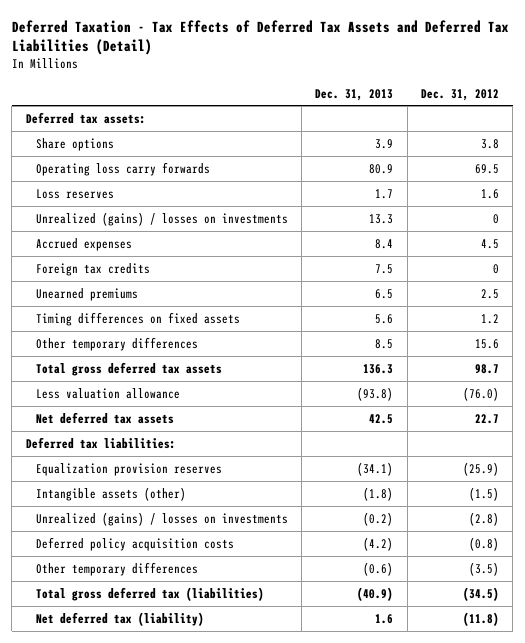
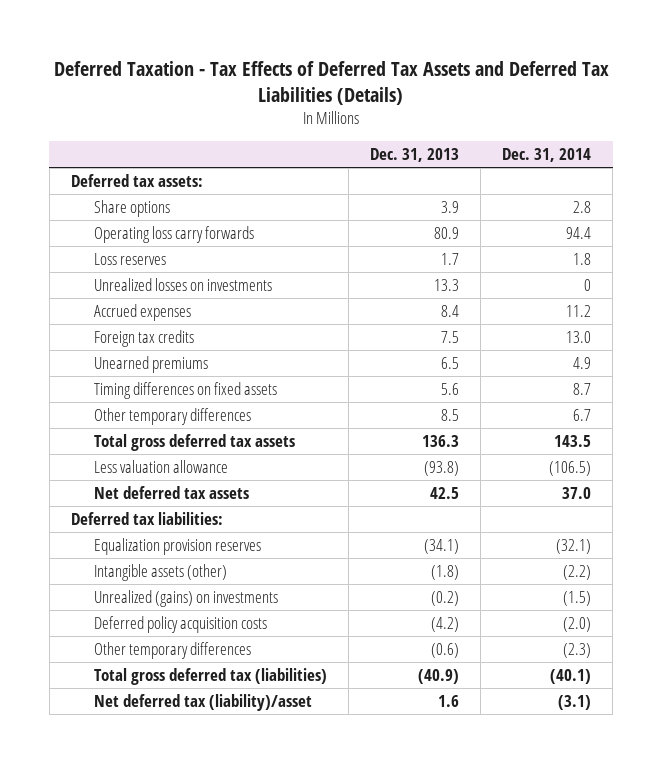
[11,19,509,56] Deferred Taxation - Tax Effects of Deferred Tax Assets and Deferred Tax Liabilities (Detail) -> [54,60,610,105] Deferred Taxation - Tax Effects of Deferred Tax Assets and Deferred Tax Liabilities (Details)
[421,88,500,101] Dec. 31, 2012 -> none
none -> [502,148,592,163] Dec. 31, 2014
[35,211,288,226] Unrealized (gains) / losses on investments -> [93,277,272,291] Unrealized losses on investments
[35,511,288,526] Unrealized (gains) / losses on investments -> [93,589,278,607] Unrealized (gains) on investments
[35,611,204,626] Net deferred tax (liability) -> [93,693,312,711] Net deferred tax (liability)/asset

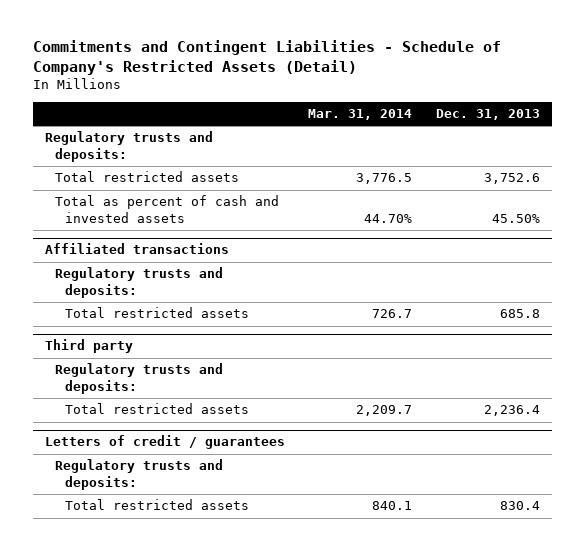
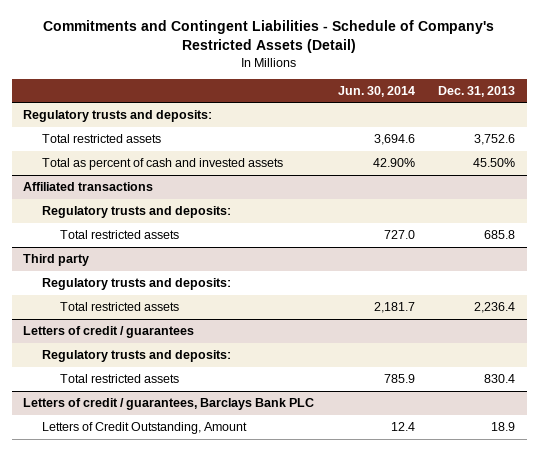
[308,109,413,121] Mar. 31, 2014 -> none
none -> [337,85,415,97] Jun. 30, 2014
none -> [23,398,315,411] Letters of credit / guarantees, Barclays Bank PLC
none -> [41,422,247,435] Letters of Credit Outstanding, Amount

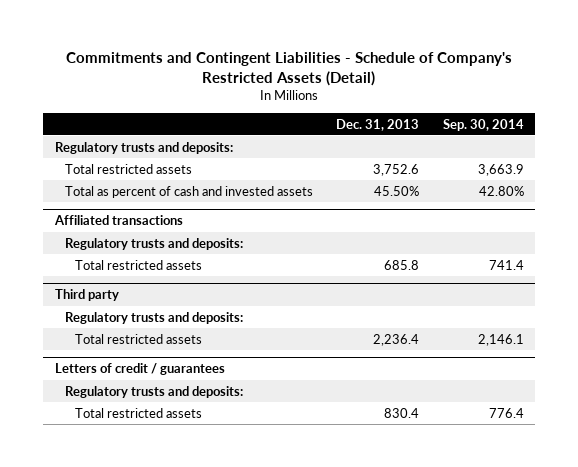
[337,85,415,97] Jun. 30, 2014 -> none
none -> [442,118,524,131] Sep. 30, 2014
[23,398,315,411] Letters of credit / guarantees, Barclays Bank PLC -> none
[41,422,247,435] Letters of Credit Outstanding, Amount -> none

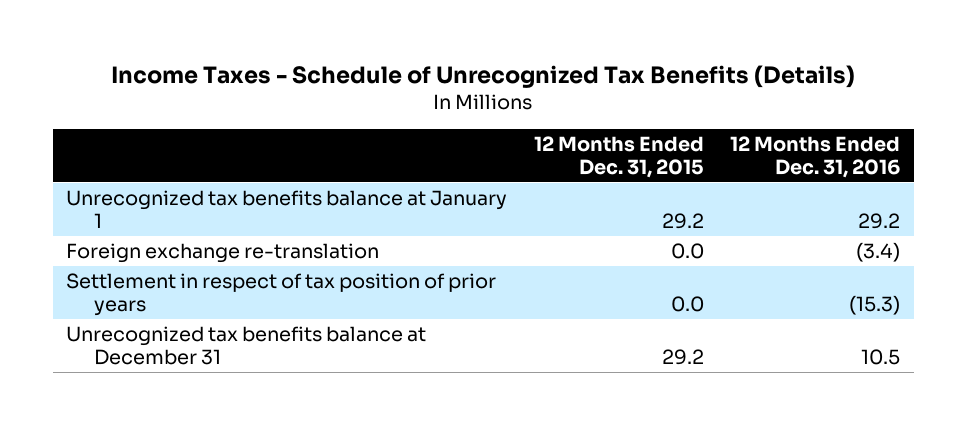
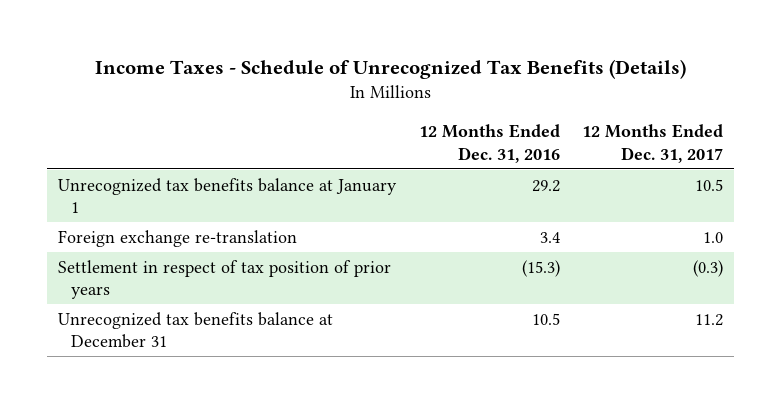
[533,135,704,178] 12 Months Ended Dec. 31, 2015 -> none
none -> [582,123,724,163] 12 Months Ended Dec. 31, 2017
[856,242,901,263] (3.4) -> [539,231,560,243] 3.4

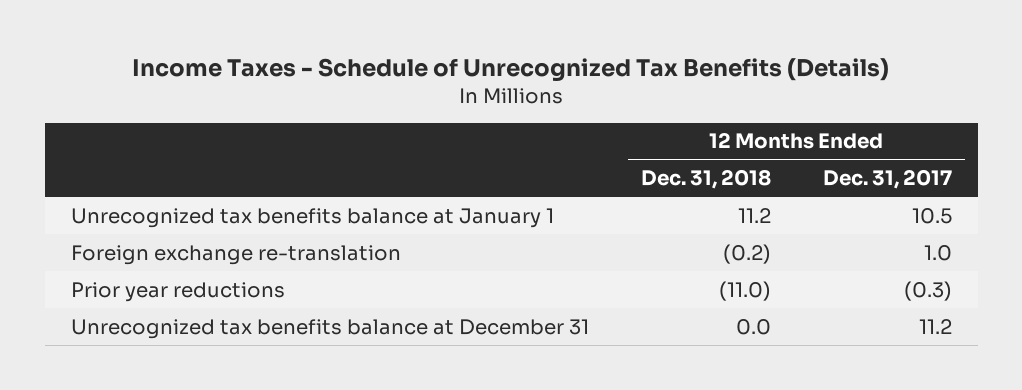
[418,123,560,163] 12 Months Ended Dec. 31, 2016 -> none
none -> [640,169,771,190] Dec. 31, 2018
[58,259,392,300] Settlement in respect of tax position of prior years -> [70,281,285,302] Prior year reductions

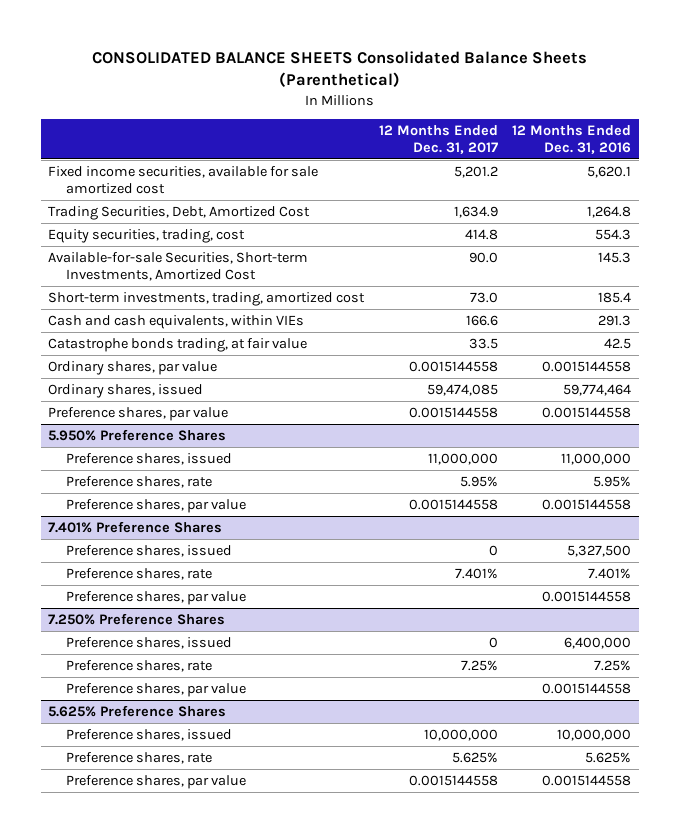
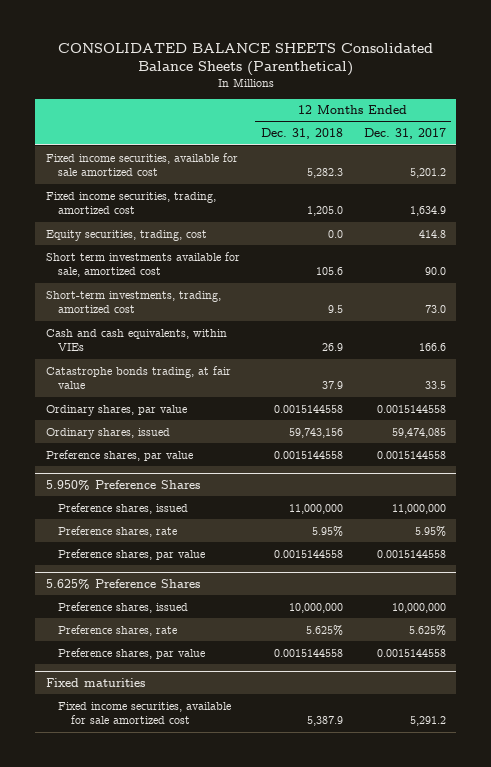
[512,125,632,154] 12 Months Ended Dec. 31, 2016 -> none
none -> [260,128,343,140] Dec. 31, 2018
[48,206,311,221] Trading Securities, Debt, Amortized Cost -> [45,191,216,215] Fixed income securities, trading, amortized cost
[48,252,309,281] Available-for-sale Securities, Short-term Investments, Amortized Cost -> [45,251,240,278] Short term investments available for sale, amortized cost
[48,521,223,534] 7.401% Preference Shares -> none
[65,545,232,558] Preference shares, issued -> none
[65,568,212,581] Preference shares, rate -> none
[65,591,246,606] Preference shares, par value -> none
[48,613,226,626] 7.250% Preference Shares -> none
[65,637,232,650] Preference shares, issued -> none
[65,660,212,673] Preference shares, rate -> none
[65,683,246,698] Preference shares, par value -> none
none -> [45,677,145,687] Fixed maturities
none -> [58,701,232,725] Fixed income securities, available for sale amortized cost

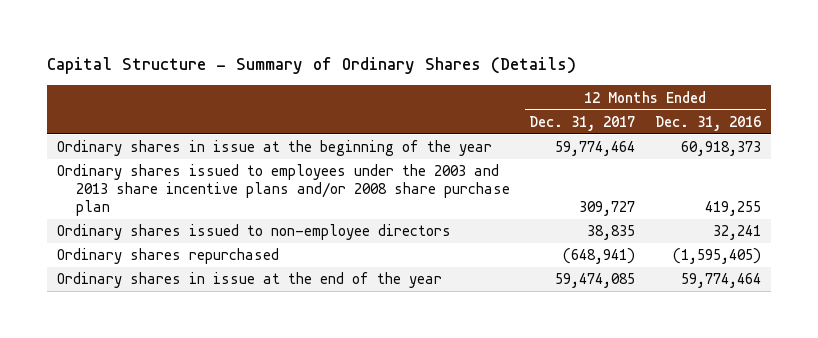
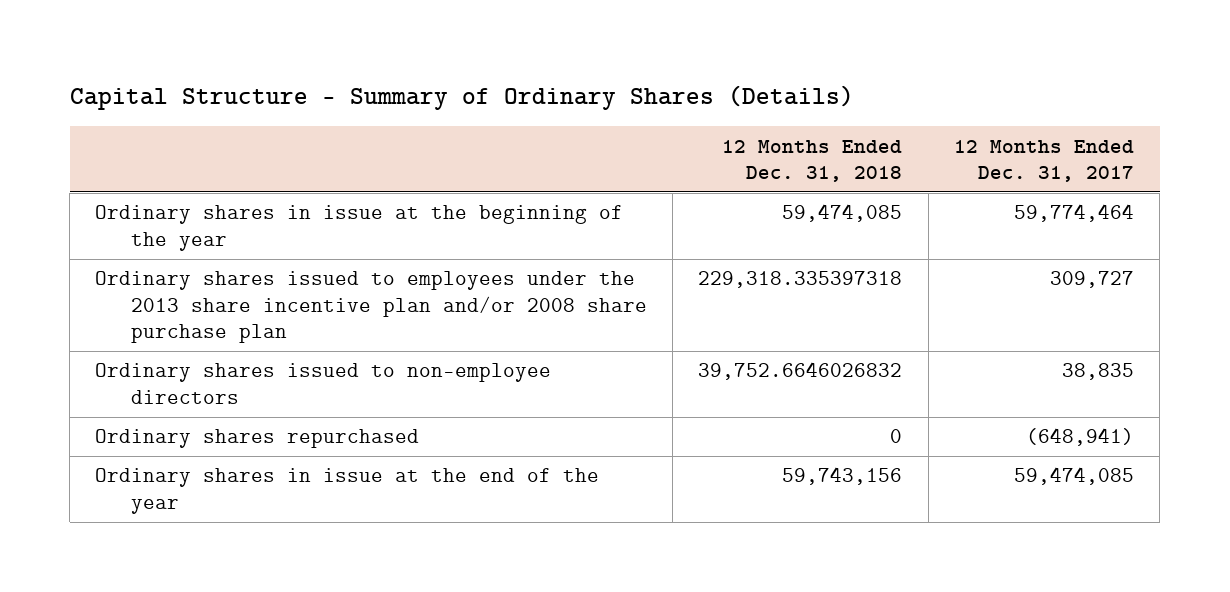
[654,115,761,131] Dec. 31, 2016 -> none
none -> [722,139,903,182] 12 Months Ended Dec. 31, 2018
[56,164,510,217] Ordinary shares issued to employees under the 2003 and 2013 share incentive plans and/or 2008 share purchase plan -> [95,271,647,344] Ordinary shares issued to employees under the 2013 share incentive plan and/or 2008 share purchase plan

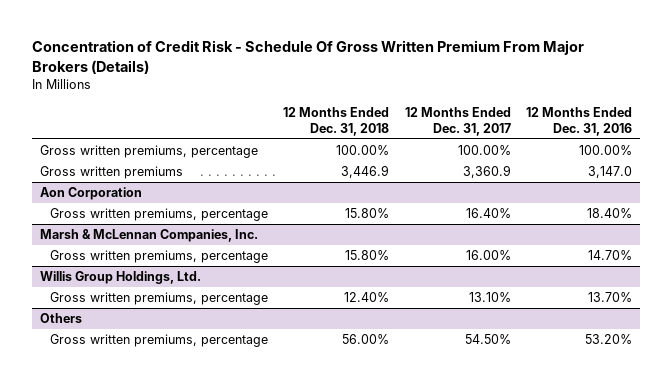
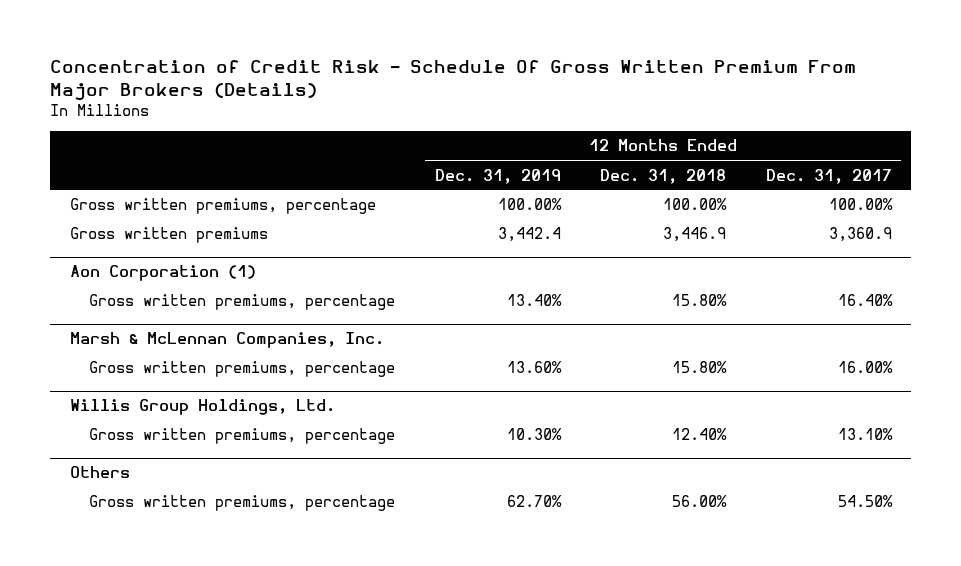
[526,107,633,136] 12 Months Ended Dec. 31, 2016 -> none
none -> [434,168,561,184] Dec. 31, 2019
[40,187,143,201] Aon Corporation -> [69,265,256,282] Aon Corporation (1)

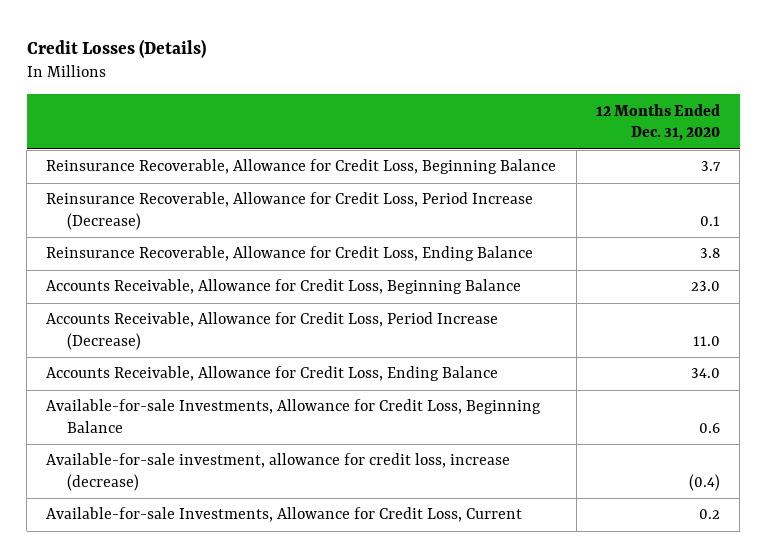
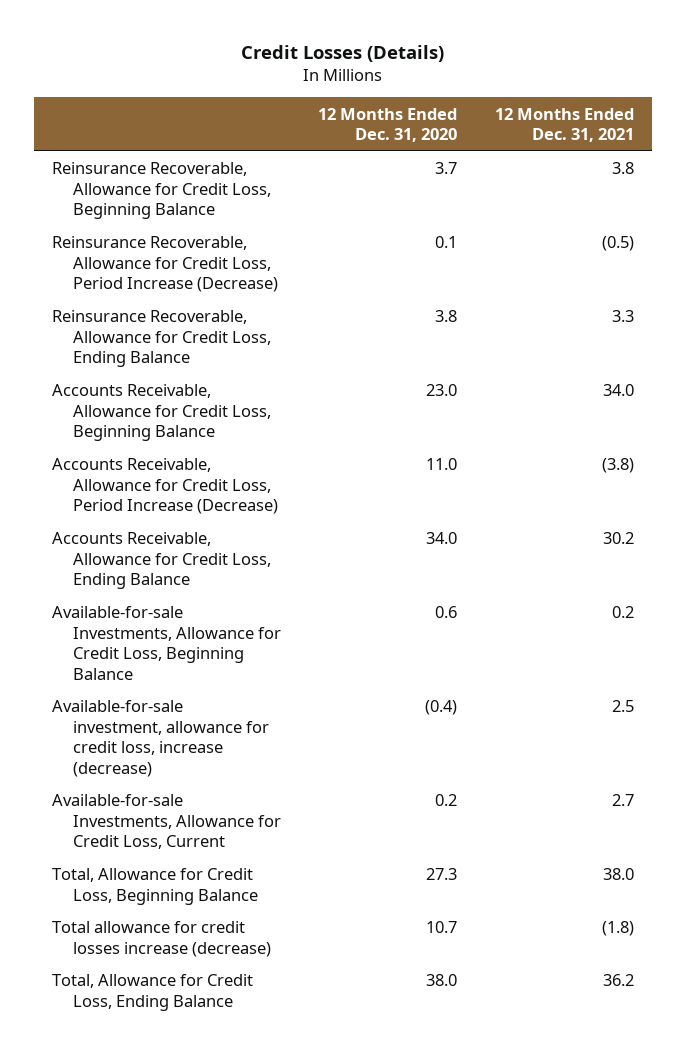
none -> [494,107,634,142] 12 Months Ended Dec. 31, 2021
none -> [52,868,258,905] Total, Allowance for Credit Loss, Beginning Balance
none -> [52,921,271,957] Total allowance for credit losses increase (decrease)
none -> [52,974,254,1011] Total, Allowance for Credit Loss, Ending Balance

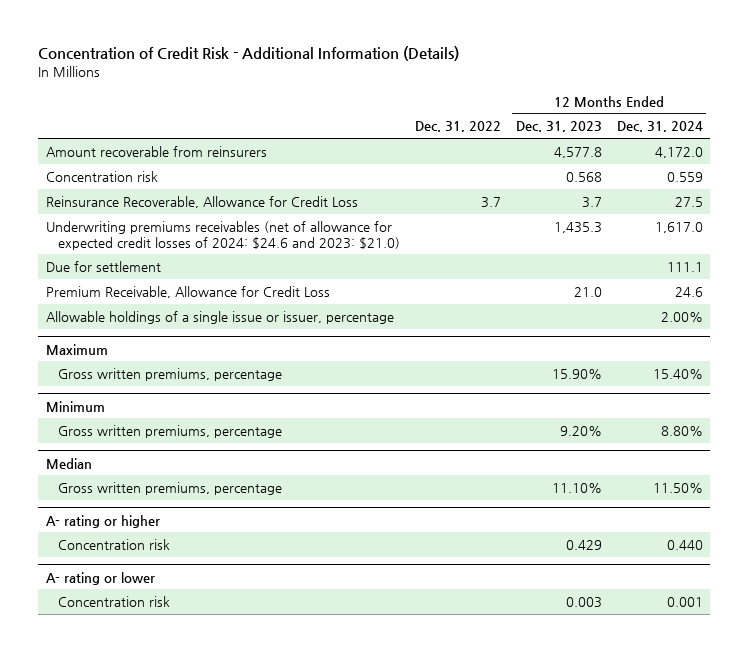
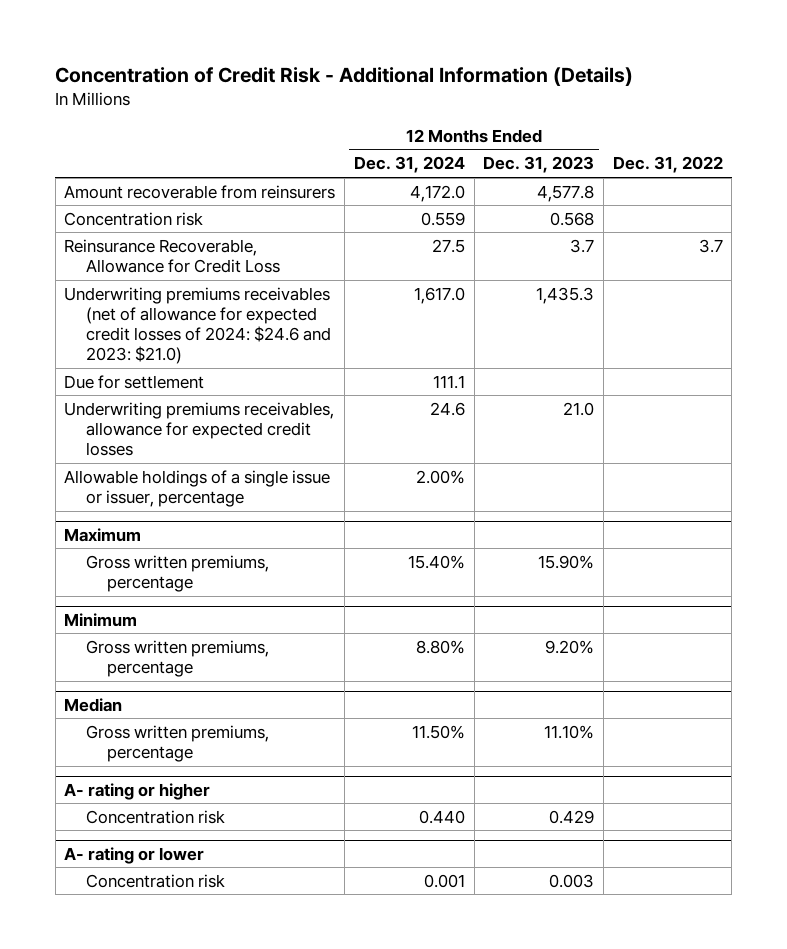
[45,285,330,298] Premium Receivable, Allowance for Credit Loss -> [64,401,335,457] Underwriting premiums receivables, allowance for expected credit losses

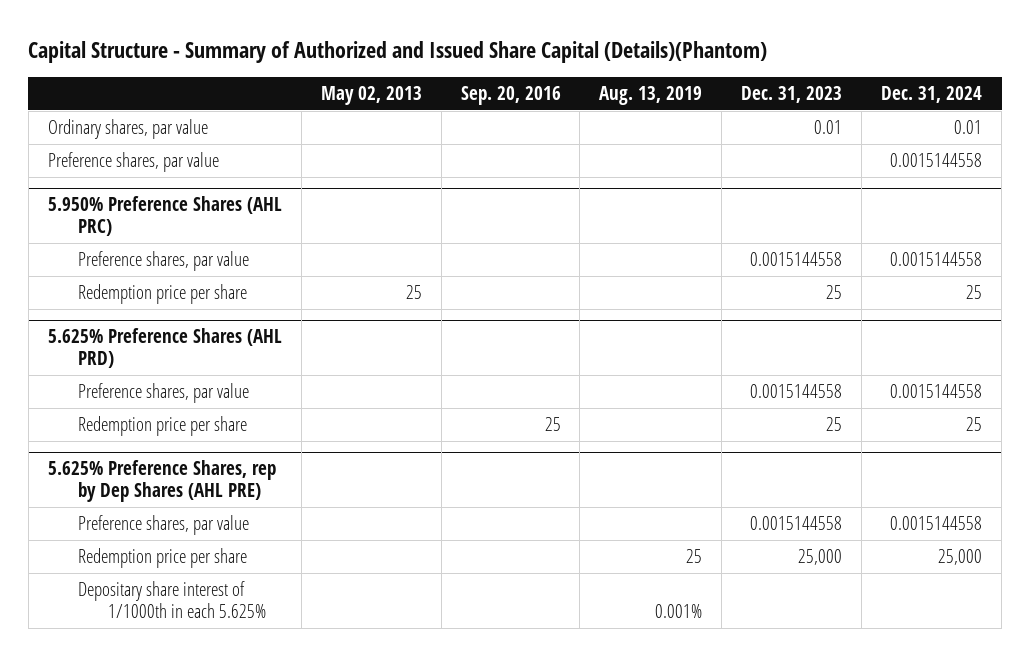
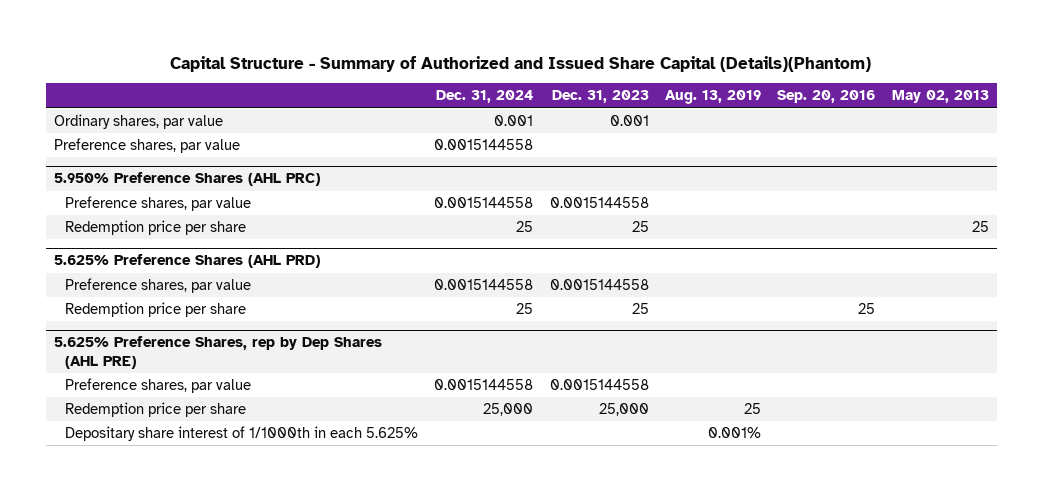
[814,120,843,135] 0.01 -> [609,115,649,127] 0.001
[954,120,983,135] 0.01 -> [494,115,534,127] 0.001

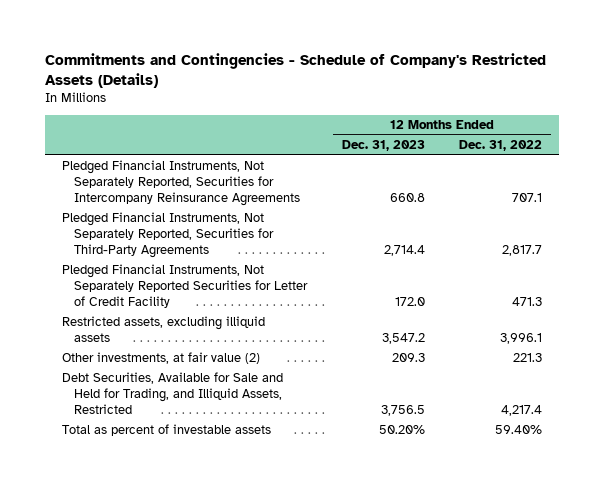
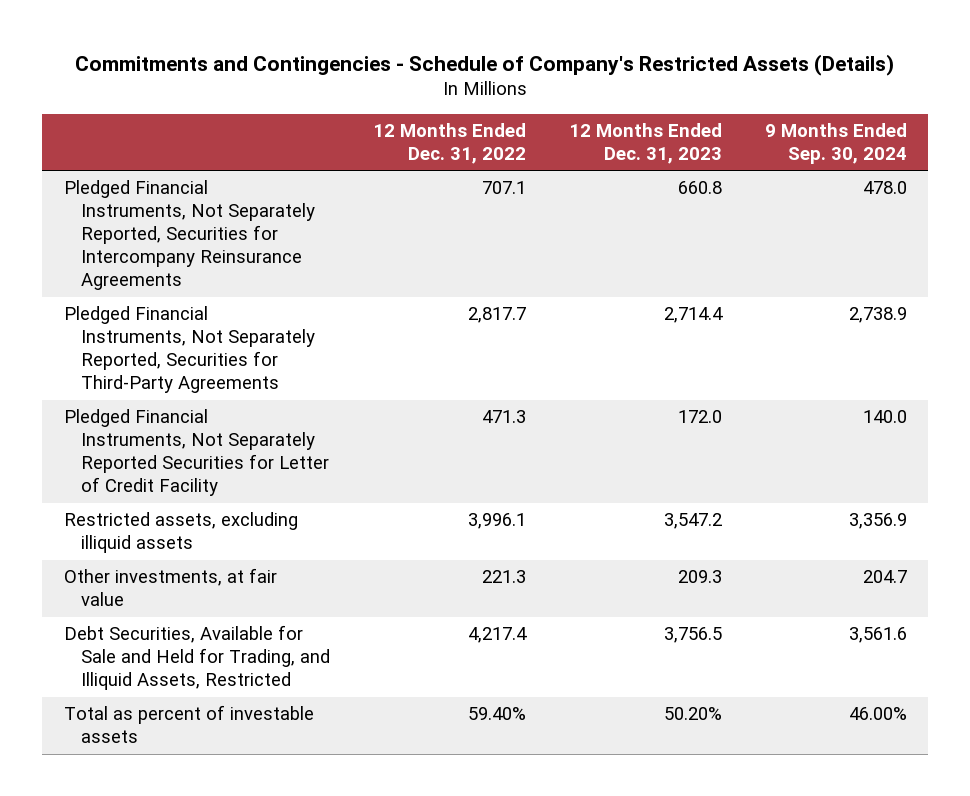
none -> [764,123,907,164] 9 Months Ended Sep. 30, 2024
[61,352,260,365] Other investments, at fair value (2) -> [63,568,277,607] Other investments, at fair value

